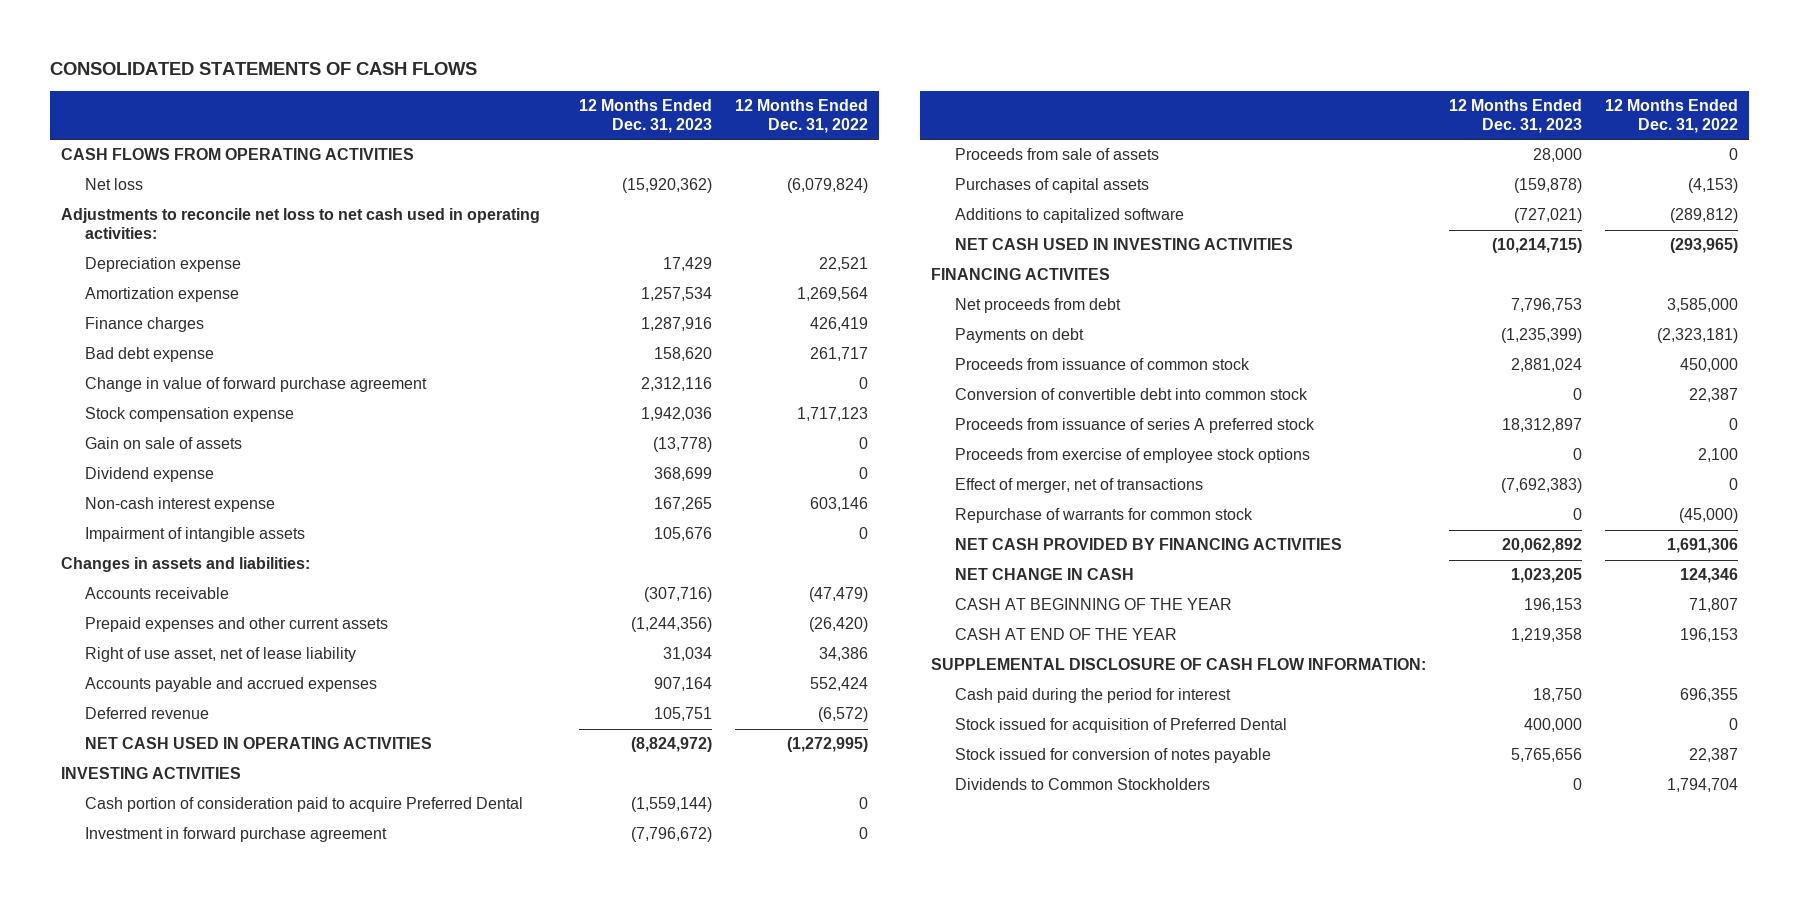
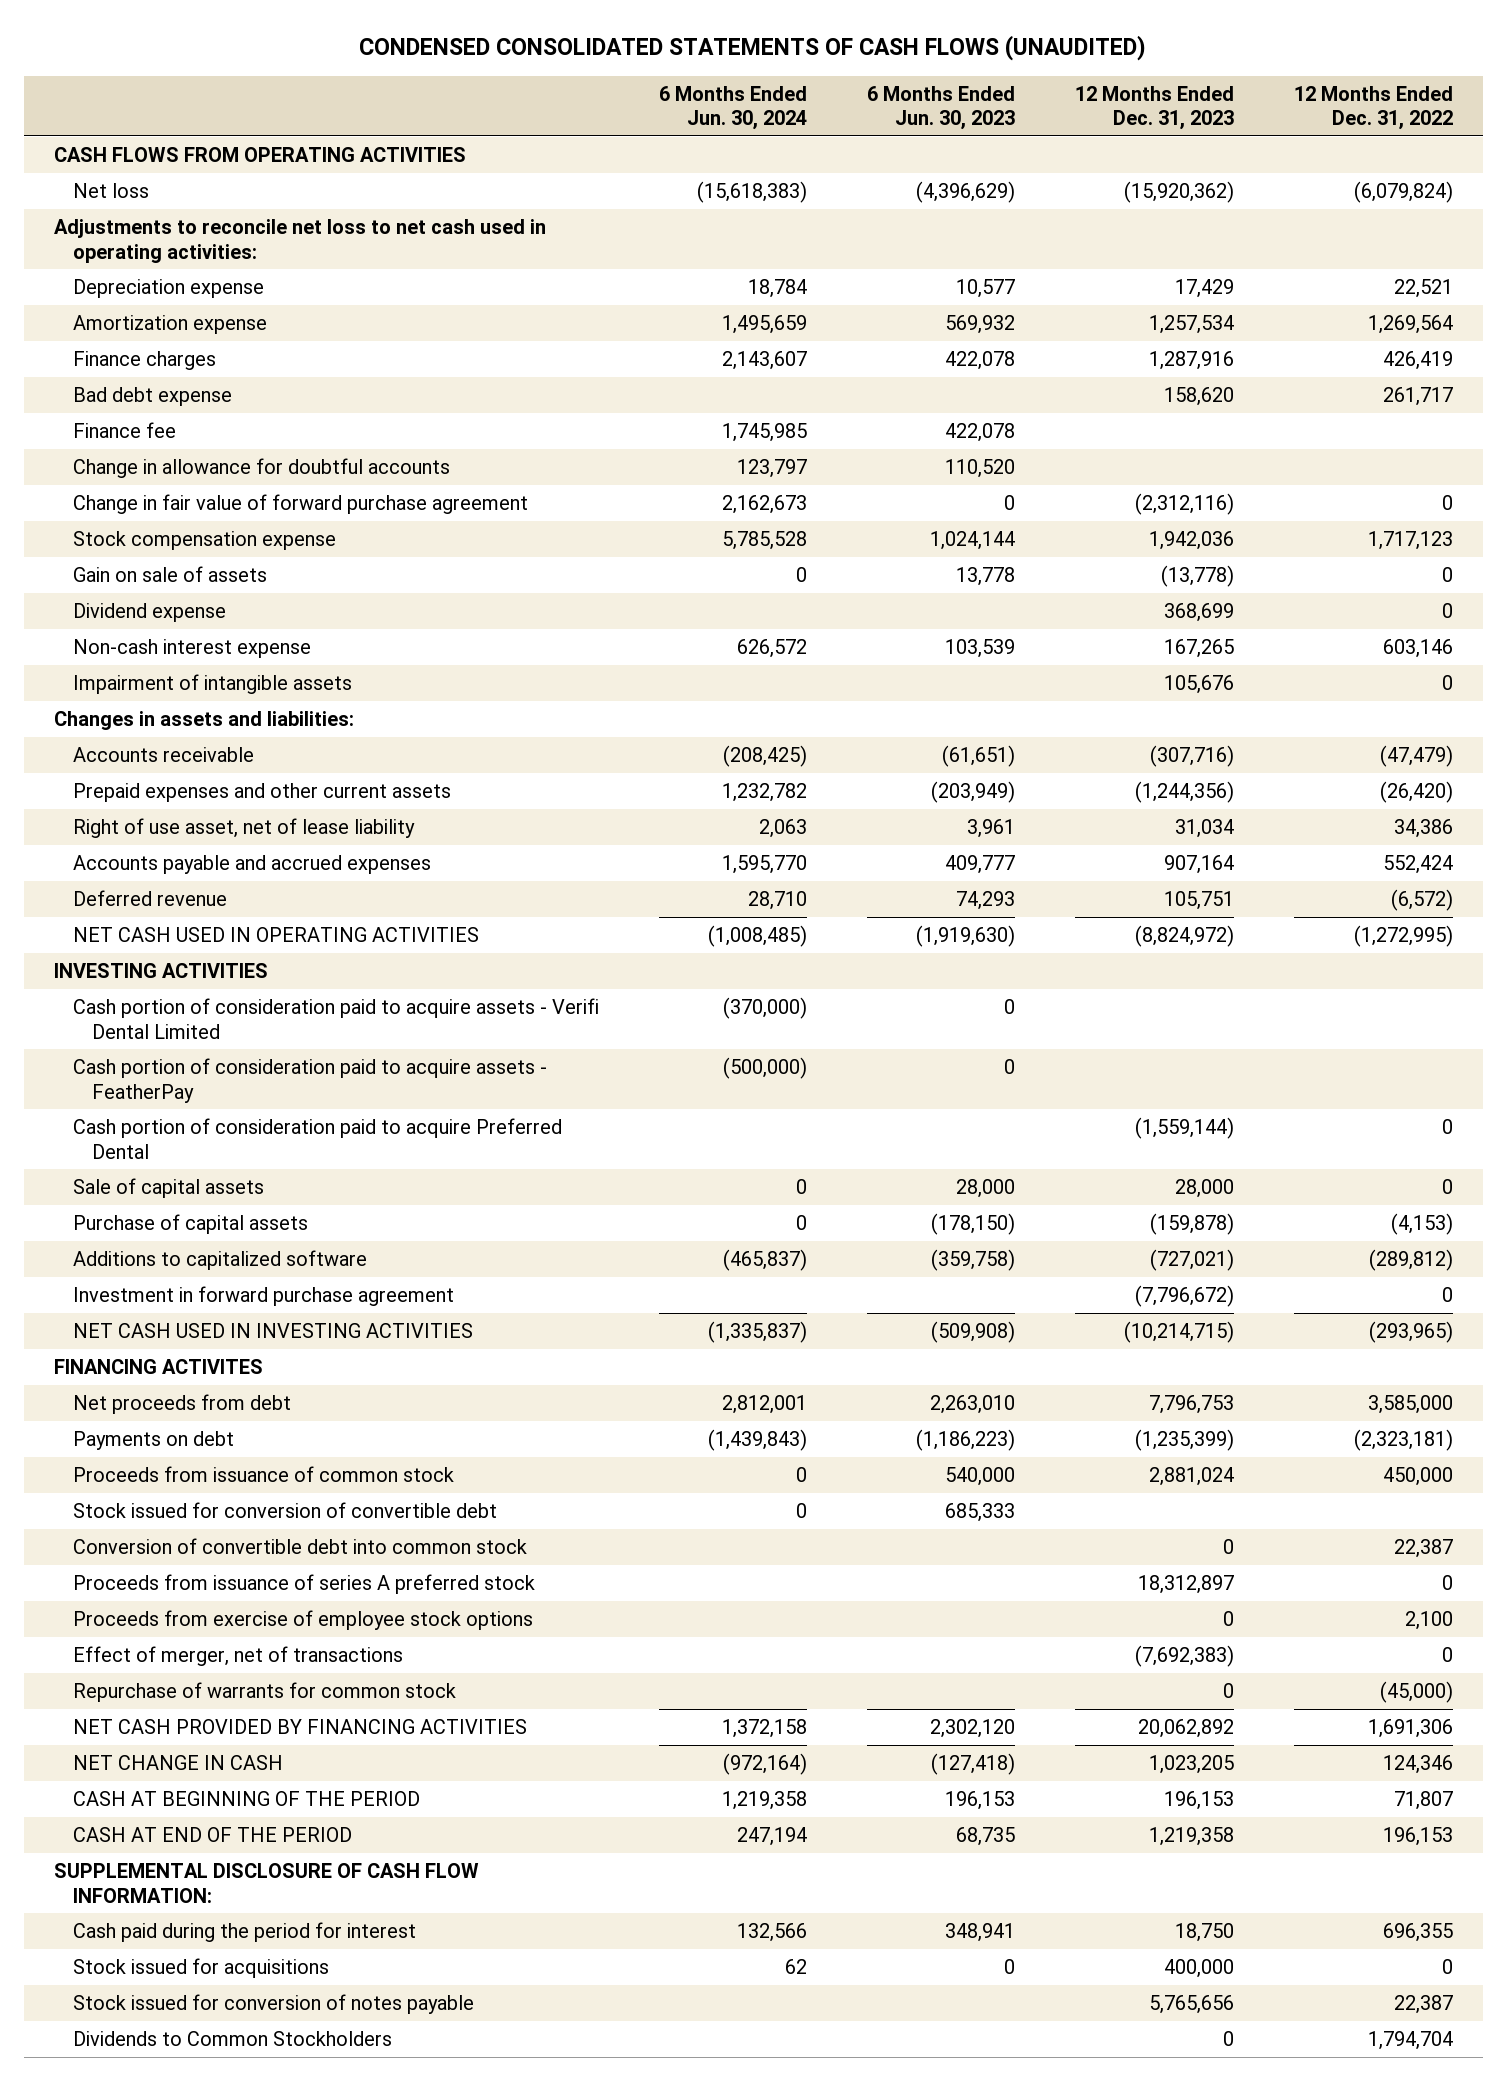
[49,61,477,75] CONSOLIDATED STATEMENTS OF CASH FLOWS -> [359,35,1147,62] CONDENSED CONSOLIDATED STATEMENTS OF CASH FLOWS (UNAUDITED)
none -> [659,85,808,131] 6 Months Ended Jun. 30, 2024
none -> [866,85,1015,131] 6 Months Ended Jun. 30, 2023
none -> [73,422,177,439] Finance fee
none -> [73,458,451,479] Change in allowance for doubtful accounts
[84,377,427,393] Change in value of forward purchase agreement -> [73,494,529,515] Change in fair value of forward purchase agreement
[641,377,713,392] 2,312,116 -> [1134,493,1234,516] (2,312,116)
none -> [73,998,600,1039] Cash portion of consideration paid to acquire assets - Verifi Dental Limited
none -> [73,1058,548,1103] Cash portion of consideration paid to acquire assets - FeatherPay
[954,148,1159,161] Proceeds from sale of assets -> [73,1178,265,1199] Sale of capital assets
[954,178,1149,194] Purchases of capital assets -> [73,1214,309,1235] Purchase of capital assets
[84,827,387,843] Investment in forward purchase agreement -> [73,1286,455,1307] Investment in forward purchase agreement
none -> [73,1502,498,1519] Stock issued for conversion of convertible debt
[954,598,1232,611] CASH AT BEGINNING OF THE YEAR -> [73,1791,421,1807] CASH AT BEGINNING OF THE PERIOD
[954,628,1177,641] CASH AT END OF THE YEAR -> [73,1827,353,1843] CASH AT END OF THE PERIOD
[954,718,1287,734] Stock issued for acquisition of Preferred Dental -> [73,1958,330,1979] Stock issued for acquisitions

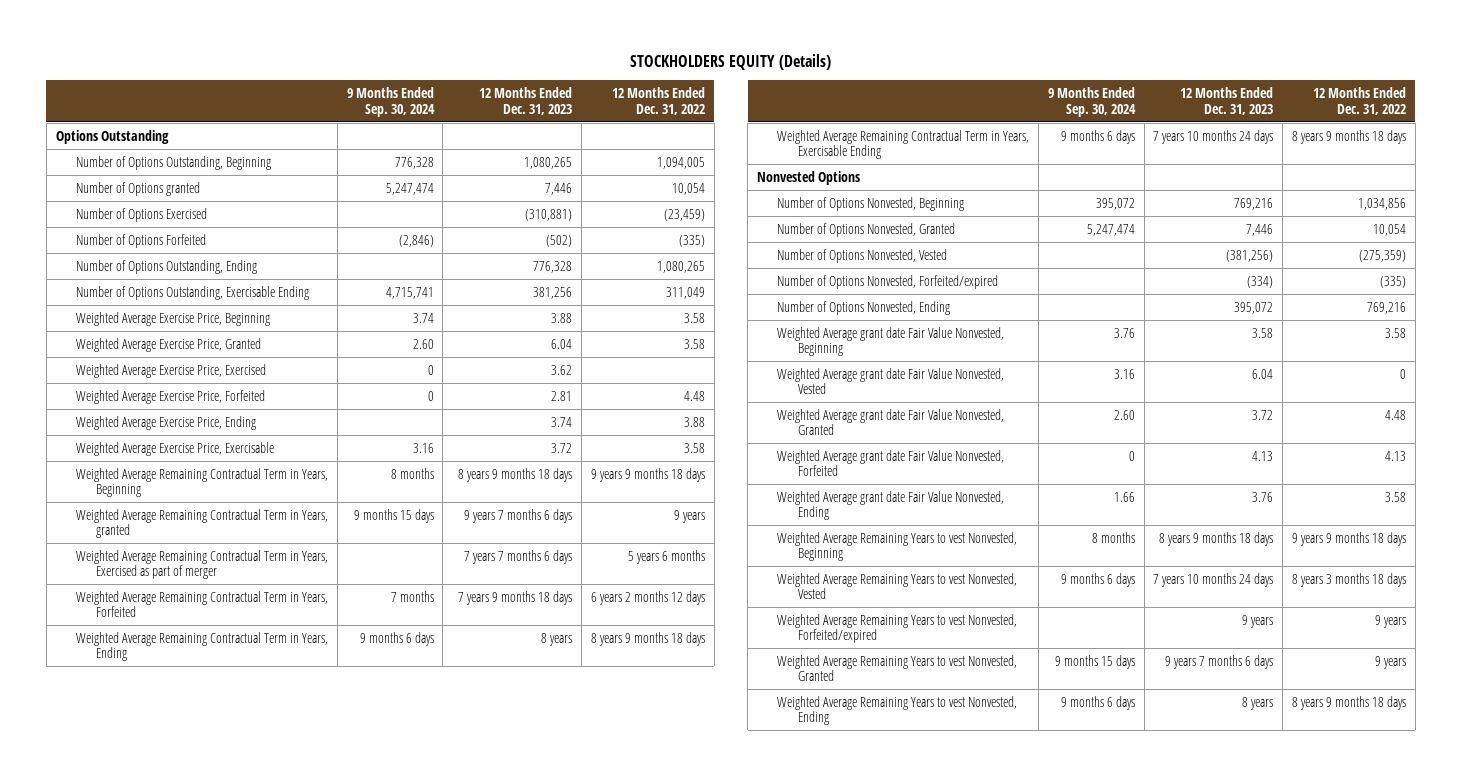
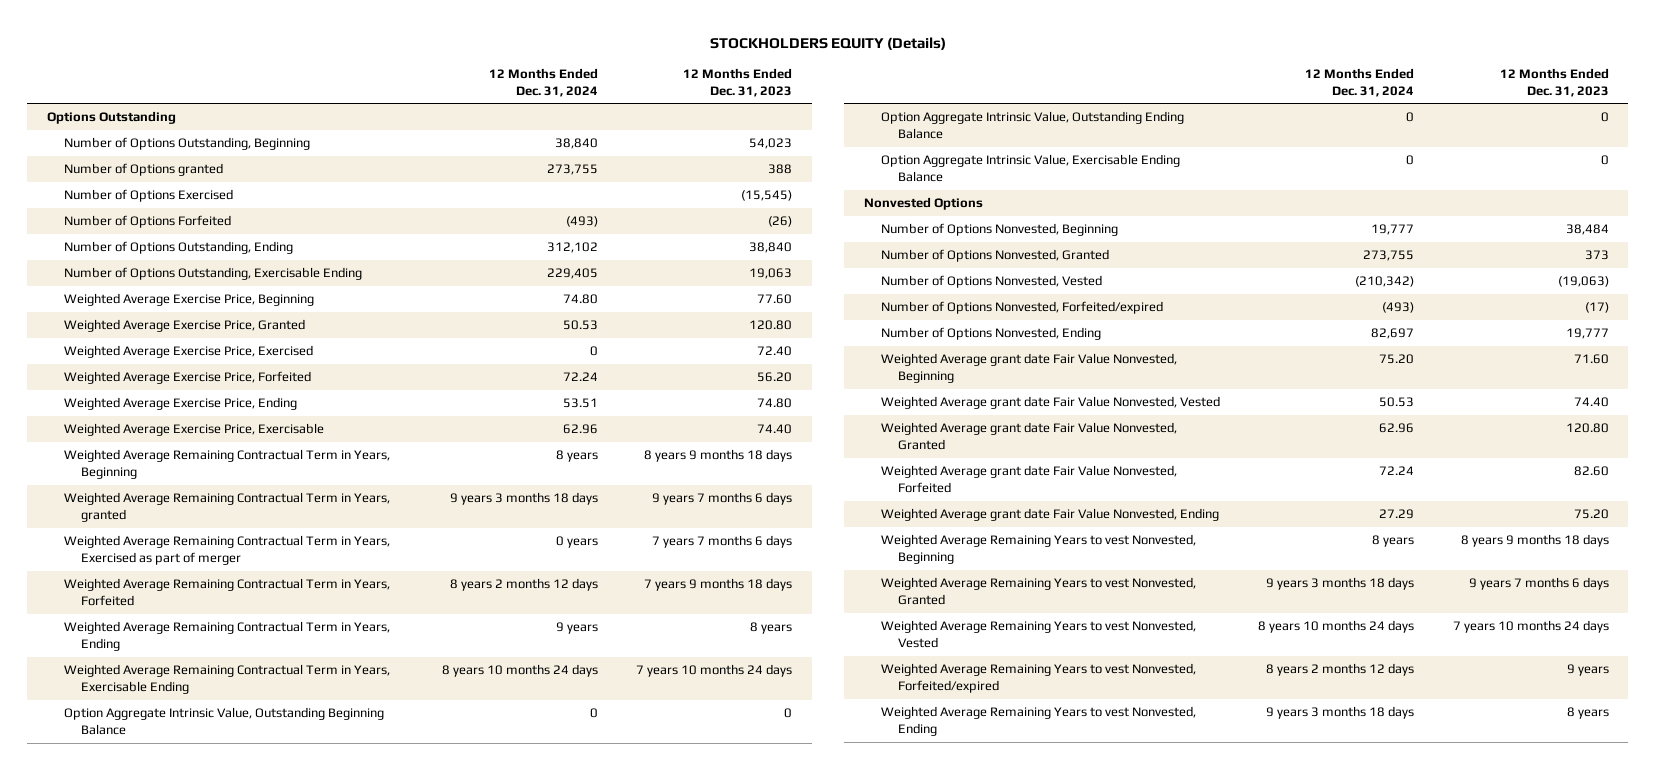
[346,86,435,117] 9 Months Ended Sep. 30, 2024 -> none
[611,86,705,115] 12 Months Ended Dec. 31, 2022 -> none
none -> [488,67,598,97] 12 Months Ended Dec. 31, 2024
[524,156,573,169] 1,080,265 -> [749,138,793,150] 54,023
[545,182,573,195] 7,446 -> [768,164,793,175] 388
[525,208,573,221] (310,881) -> [741,190,793,202] (15,545)
[546,234,573,247] (502) -> [768,216,793,228] (26)
[533,260,573,273] 776,328 -> [749,242,793,254] 38,840
[533,286,573,299] 381,256 -> [749,268,793,280] 19,063
[551,312,573,323] 3.88 -> [757,294,793,305] 77.60
[551,338,573,349] 6.04 -> [749,320,793,331] 120.80
[551,364,573,375] 3.62 -> [757,346,793,357] 72.40
[551,390,573,401] 2.81 -> [757,372,793,383] 56.20
[551,416,573,427] 3.74 -> [757,398,793,409] 74.80
[551,442,573,453] 3.72 -> [757,424,793,435] 74.40
none -> [63,707,384,735] Option Aggregate Intrinsic Value, Outstanding Beginning Balance
none -> [880,111,1184,139] Option Aggregate Intrinsic Value, Outstanding Ending Balance
none -> [880,154,1180,182] Option Aggregate Intrinsic Value, Exercisable Ending Balance
[1234,197,1274,210] 769,216 -> [1566,224,1610,236] 38,484
[1246,223,1274,236] 7,446 -> [1585,250,1610,261] 373
[1226,249,1274,262] (381,256) -> [1558,276,1610,288] (19,063)
[1247,275,1274,288] (334) -> [1585,302,1610,314] (17)
[1234,301,1274,314] 395,072 -> [1566,328,1610,340] 19,777
[1252,327,1274,338] 3.58 -> [1574,354,1610,365] 71.60
[1252,368,1274,379] 6.04 -> [1574,397,1610,408] 74.40
[1252,409,1274,420] 3.72 -> [1566,423,1610,434] 120.80
[1252,450,1274,461] 4.13 -> [1574,466,1610,477] 82.60
[1252,491,1274,502] 3.76 -> [1574,509,1610,520] 75.20
[777,654,1018,682] Weighted Average Remaining Years to vest Nonvested, Granted -> [880,577,1196,605] Weighted Average Remaining Years to vest Nonvested, Granted

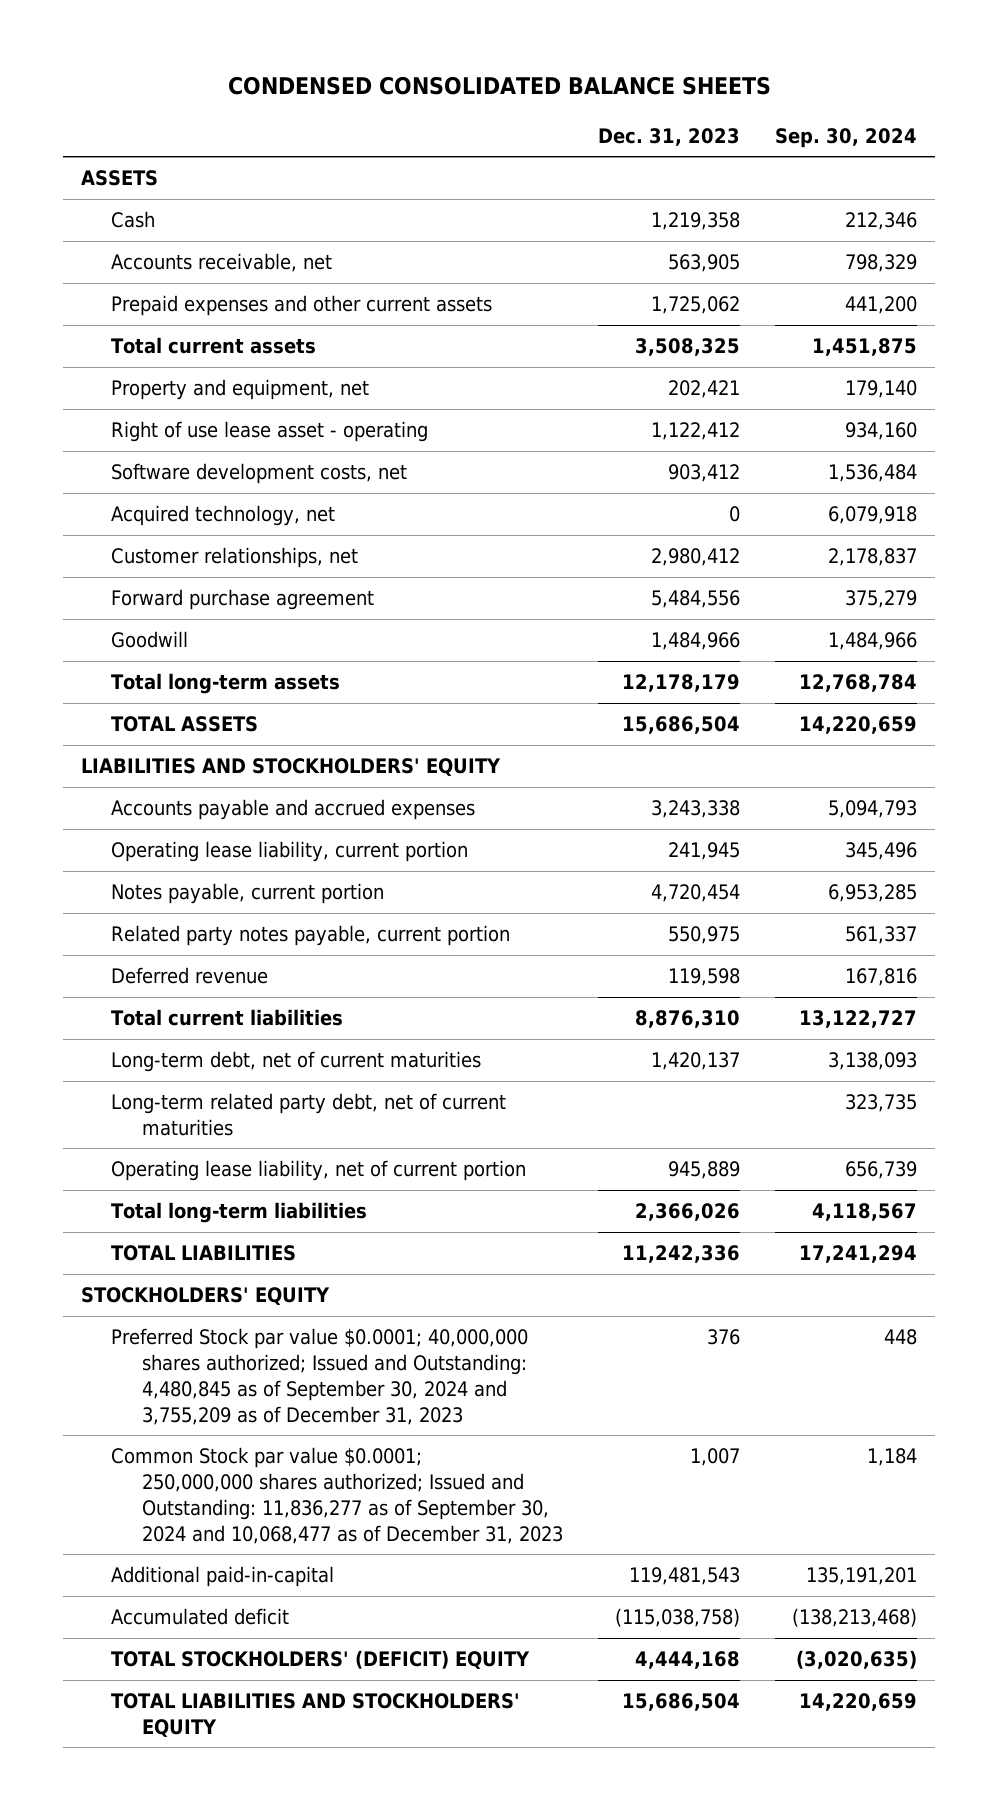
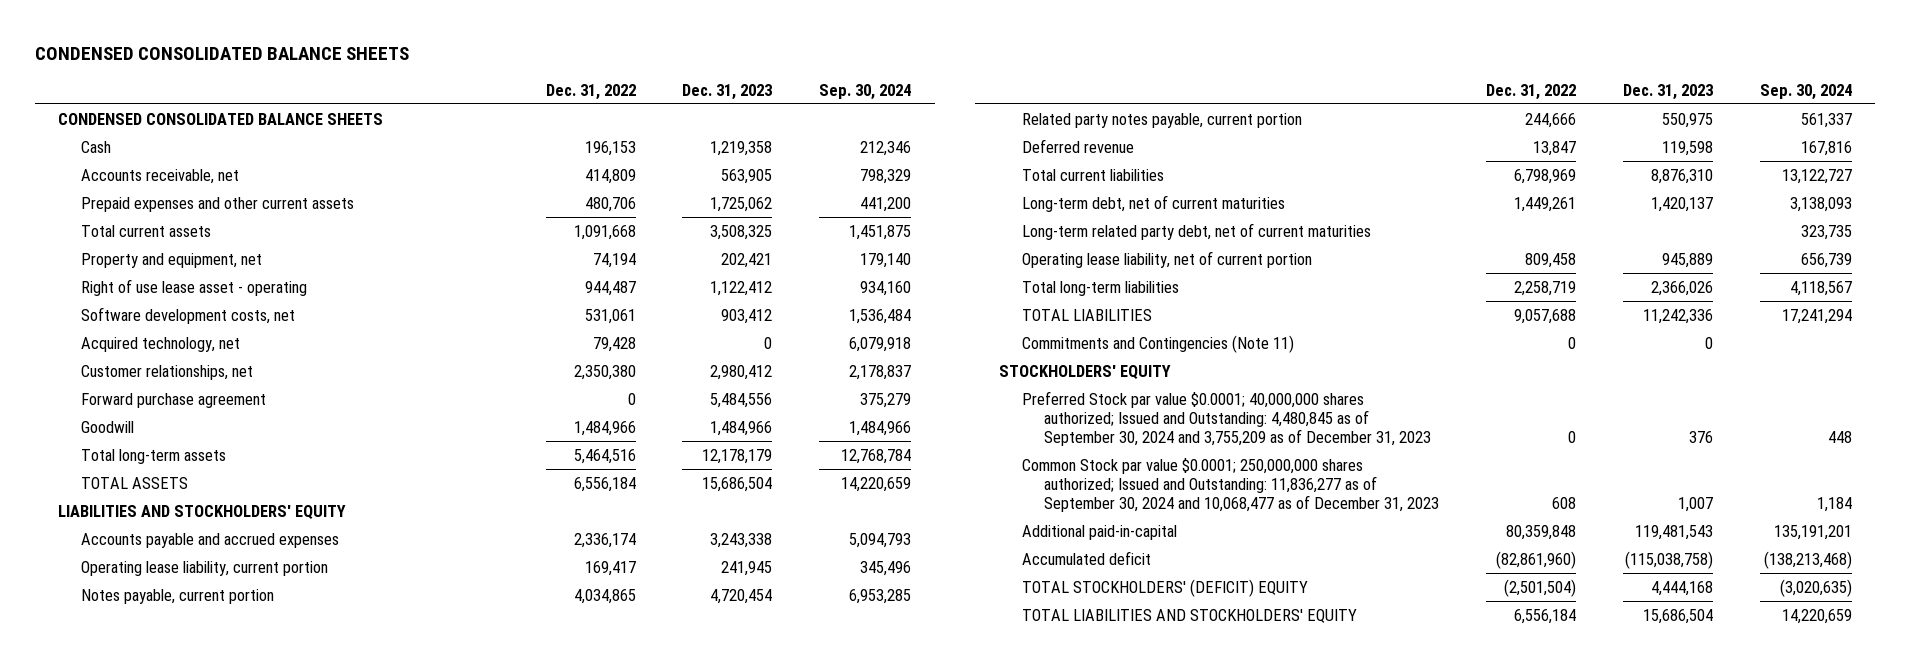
none -> [545,83,636,100] Dec. 31, 2022
[80,170,158,187] ASSETS -> none
none -> [58,112,384,125] CONDENSED CONSOLIDATED BALANCE SHEETS
none -> [1021,334,1294,353] Commitments and Contingencies (Note 11)

